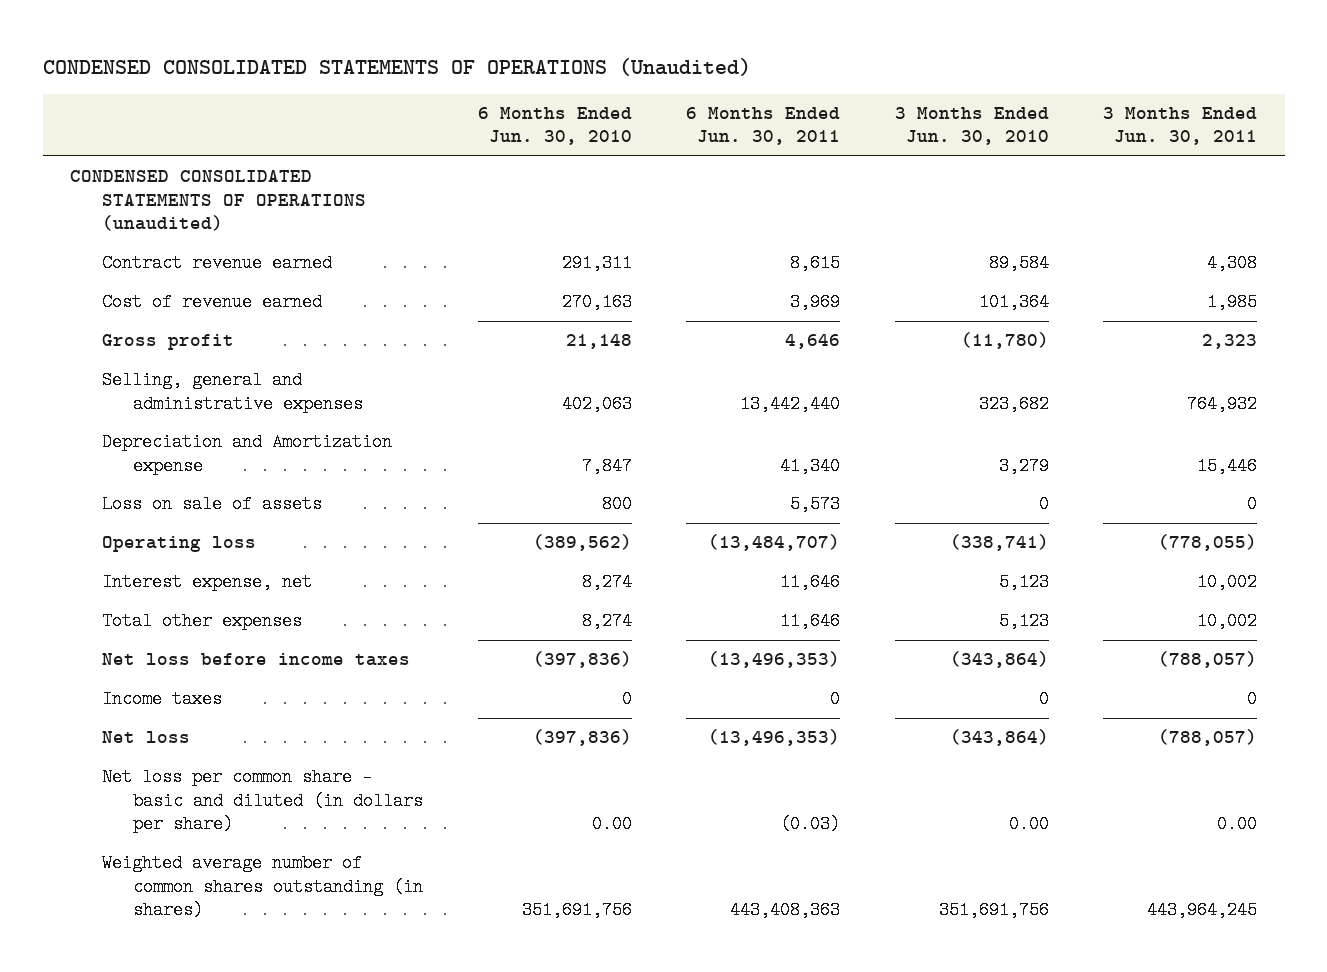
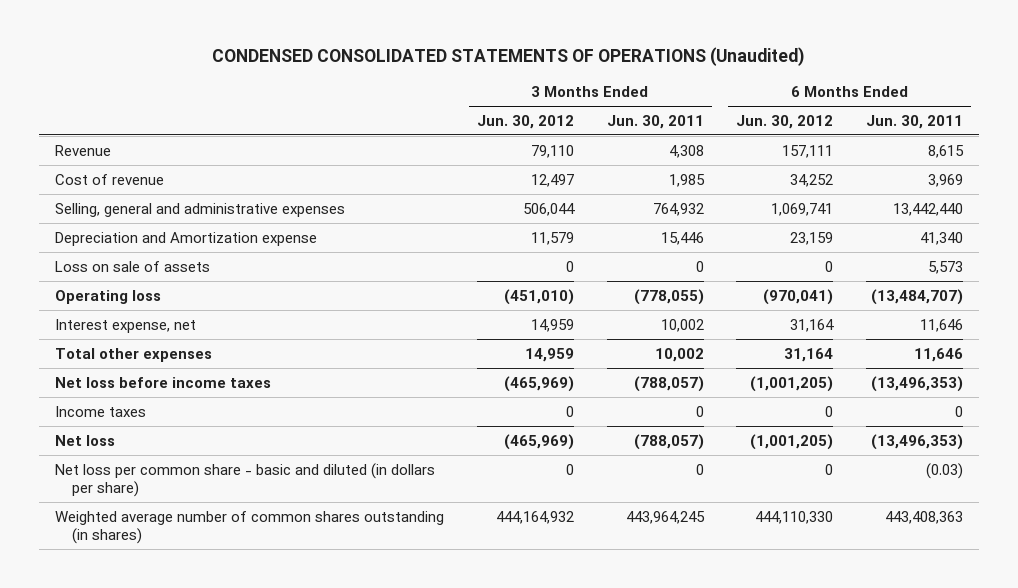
[477,106,632,146] 6 Months Ended Jun. 30, 2010 -> none
[894,106,1049,146] 3 Months Ended Jun. 30, 2010 -> none
none -> [476,114,574,129] Jun. 30, 2012
none -> [736,114,834,129] Jun. 30, 2012
[69,170,366,232] CONDENSED CONSOLIDATED STATEMENTS OF OPERATIONS (unaudited) -> none
[101,334,234,351] Gross profit -> none
[101,254,332,273] Contract revenue earned -> [55,144,112,156] Revenue
[101,293,322,312] Cost of revenue earned -> [55,173,165,185] Cost of revenue
[1217,815,1258,834] 0.00 -> [695,463,704,475] 0

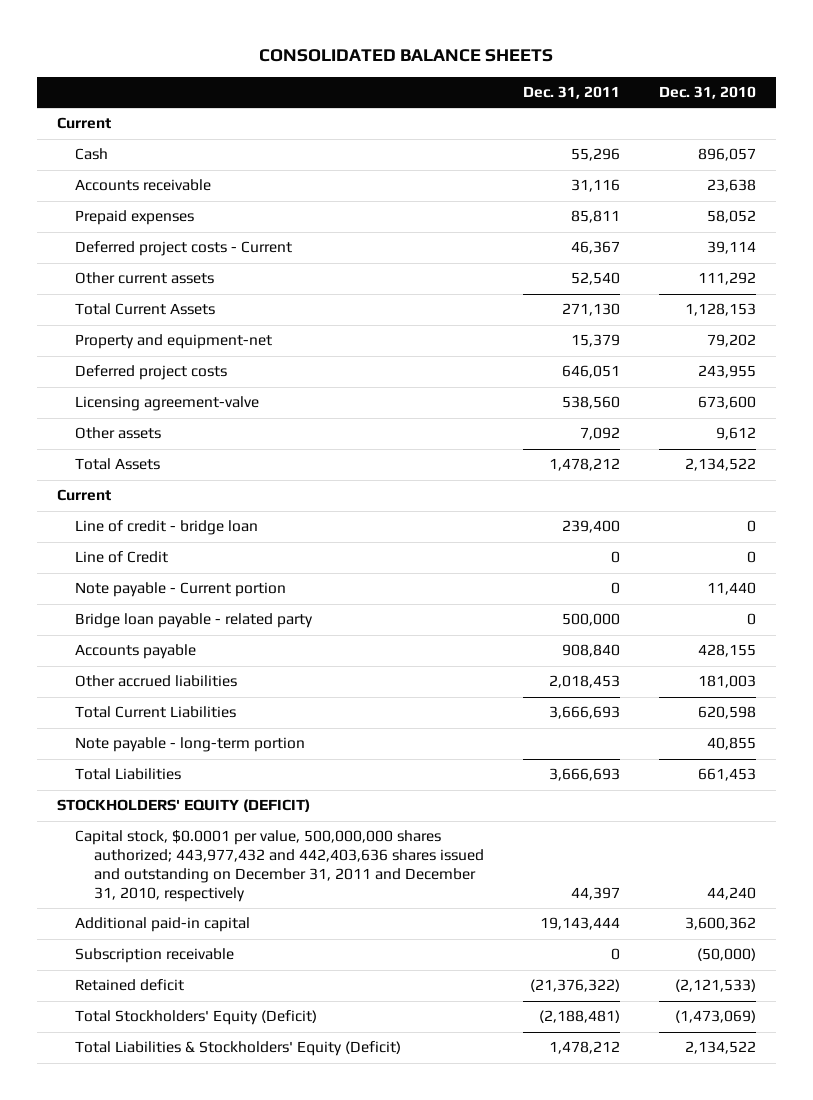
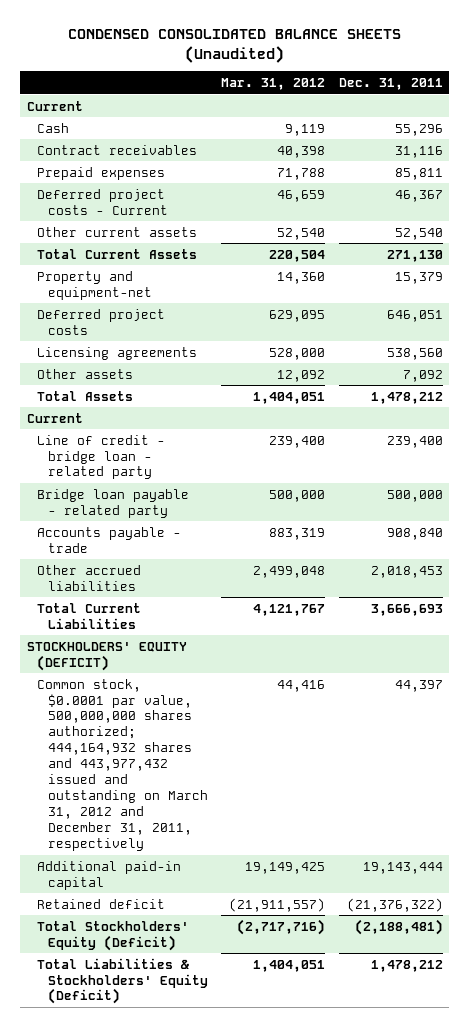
[259,49,554,63] CONSOLIDATED BALANCE SHEETS -> [67,29,401,63] CONDENSED CONSOLIDATED BALANCE SHEETS (Unaudited)
[659,86,757,100] Dec. 31, 2010 -> none
none -> [221,77,326,90] Mar. 31, 2012
[75,179,212,192] Accounts receivable -> [37,144,198,155] Contract receivables
[75,396,260,412] Licensing agreement-valve -> [37,346,198,360] Licensing agreements
[75,551,169,564] Line of Credit -> none
[75,582,287,598] Note payable - Current portion -> none
[75,520,259,536] Line of credit - bridge loan -> [37,434,166,480] Line of credit - bridge loan - related party
[75,644,197,660] Accounts payable -> [37,526,182,553] Accounts payable - trade
[75,737,306,753] Note payable - long-term portion -> none
[75,768,182,781] Total Liabilities -> none
[75,830,485,903] Capital stock, $0.0001 per value, 500,000,000 shares authorized; 443,977,432 and 442,403,636 shares issued and outstanding on December 31, 2011 and December 31, 2010, respectively -> [37,678,208,852] Common stock, $0.0001 par value, 500,000,000 shares authorized; 444,164,932 shares and 443,977,432 issued and outstanding on March 31, 2012 and December 31, 2011, respectively
[75,948,235,964] Subscription receivable -> none

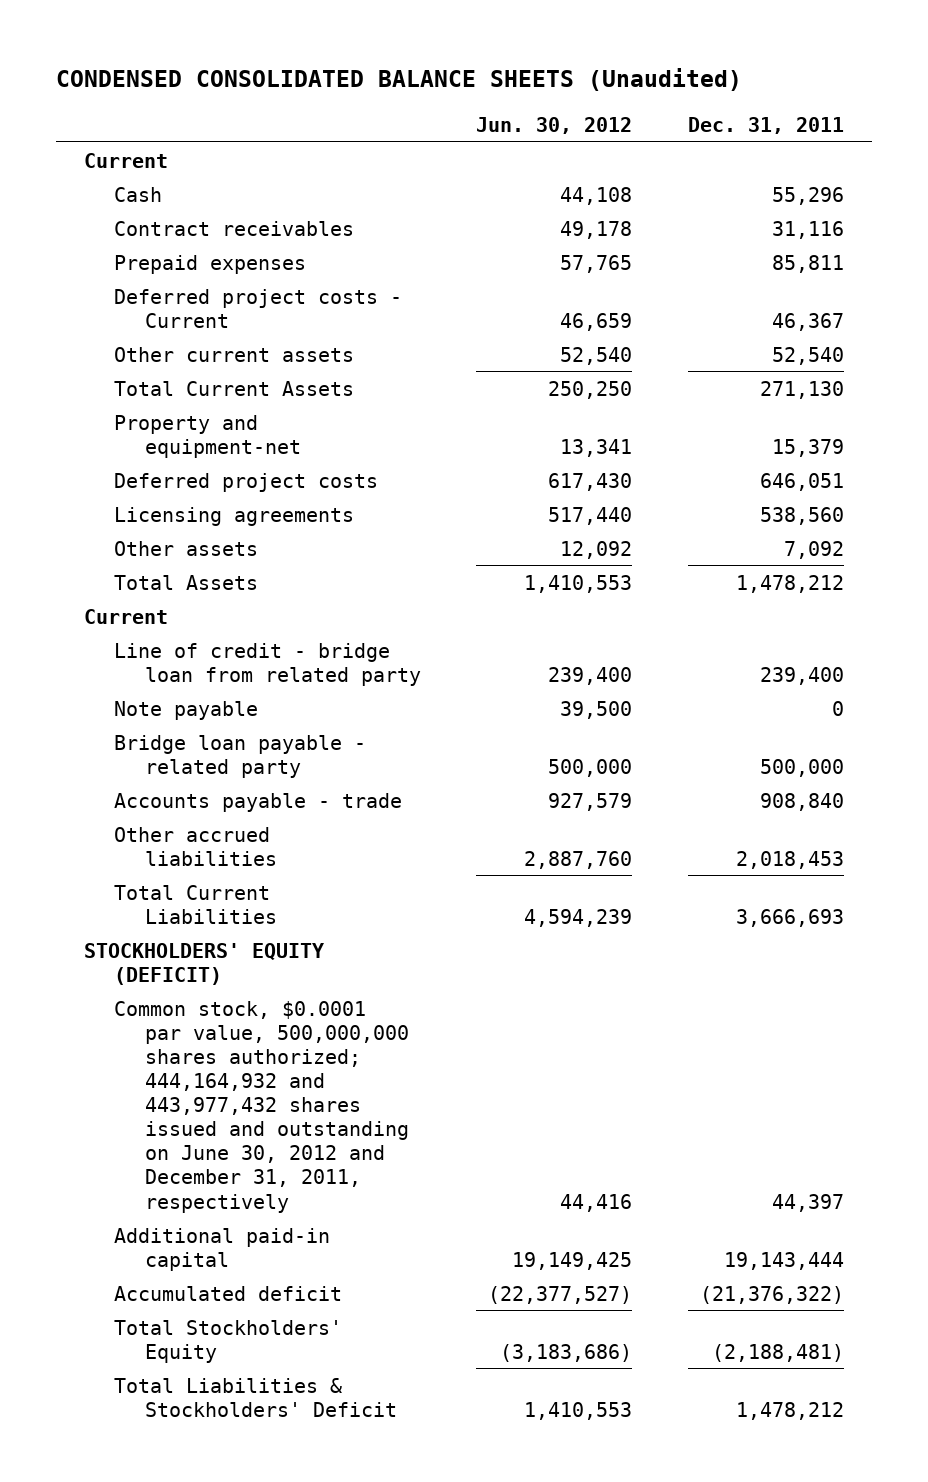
[221,77,326,90] Mar. 31, 2012 -> none
none -> [476,116,633,134] Jun. 30, 2012
[37,434,166,480] Line of credit - bridge loan - related party -> [114,642,421,686] Line of credit - bridge loan from related party
none -> [114,700,259,720] Note payable
[37,678,208,852] Common stock, $0.0001 par value, 500,000,000 shares authorized; 444,164,932 shares and 443,977,432 issued and outstanding on March 31, 2012 and December 31, 2011, respectively -> [114,1000,409,1213] Common stock, $0.0001 par value, 500,000,000 shares authorized; 444,164,932 and 443,977,432 shares issued and outstanding on June 30, 2012 and December 31, 2011, respectively
[37,898,166,909] Retained deficit -> [114,1285,343,1301] Accumulated deficit
[37,920,190,951] Total Stockholders' Equity (Deficit) -> [114,1319,343,1363] Total Stockholders' Equity
[37,957,208,1005] Total Liabilities & Stockholders' Equity (Deficit) -> [114,1377,397,1417] Total Liabilities & Stockholders' Deficit

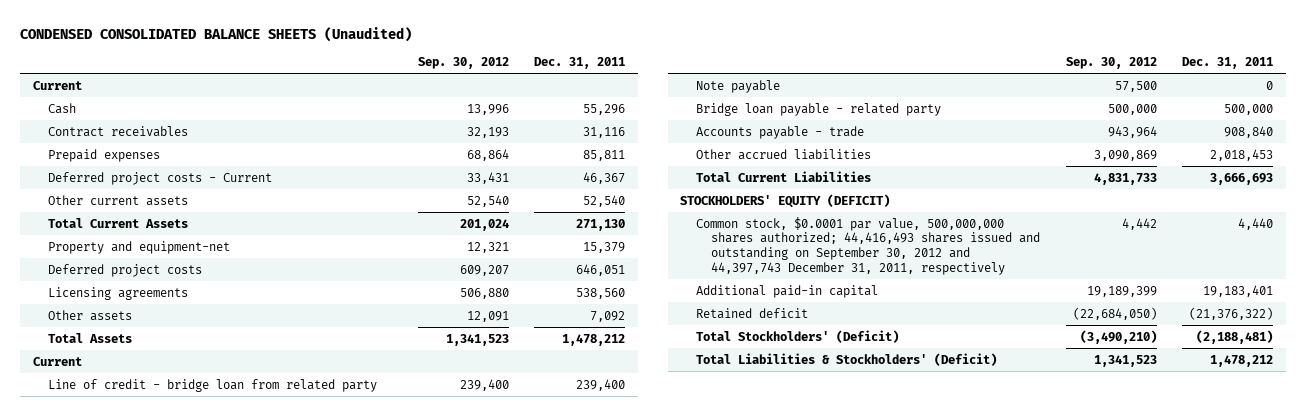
[476,116,633,134] Jun. 30, 2012 -> none
none -> [418,57,510,70] Sep. 30, 2012
[114,1000,409,1213] Common stock, $0.0001 par value, 500,000,000 shares authorized; 444,164,932 and 443,977,432 shares issued and outstanding on June 30, 2012 and December 31, 2011, respectively -> [695,216,1041,275] Common stock, $0.0001 par value, 500,000,000 shares authorized; 44,416,493 shares issued and outstanding on September 30, 2012 and 44,397,743 December 31, 2011, respectively
[771,1193,844,1212] 44,397 -> [1237,217,1273,230] 4,440
[723,1251,844,1270] 19,143,444 -> [1202,284,1273,297] 19,183,401
[114,1285,343,1301] Accumulated deficit -> [695,307,808,319] Retained deficit
[114,1319,343,1363] Total Stockholders' Equity -> [695,329,899,343] Total Stockholders' (Deficit)
[114,1377,397,1417] Total Liabilities & Stockholders' Deficit -> [695,352,997,366] Total Liabilities & Stockholders' (Deficit)

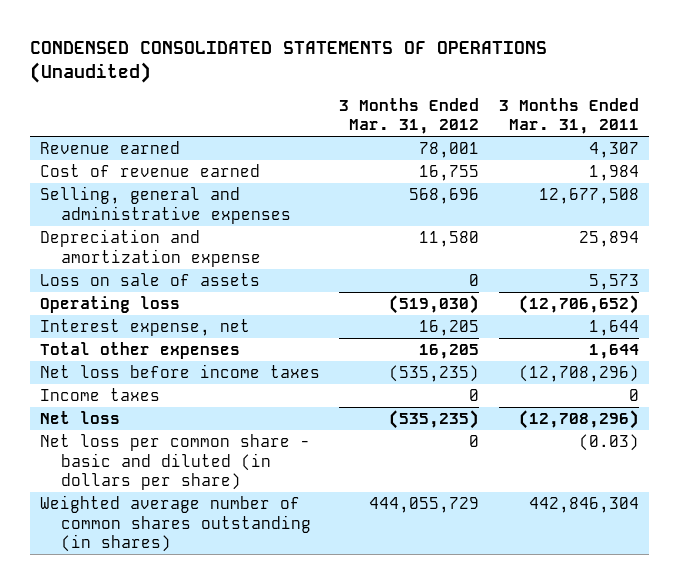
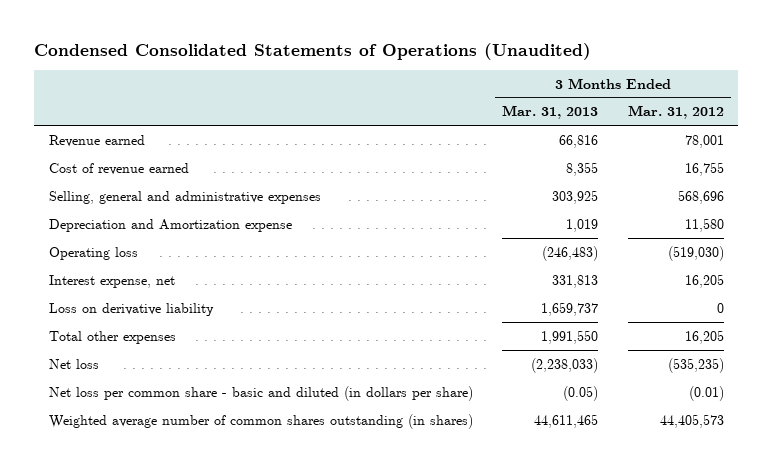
[29,40,547,84] CONDENSED CONSOLIDATED STATEMENTS OF OPERATIONS (Unaudited) -> [33,42,591,60] Condensed Consolidated Statements of Operations (Unaudited)
[499,97,640,135] 3 Months Ended Mar. 31, 2011 -> none
none -> [502,105,599,120] Mar. 31, 2013
[39,273,260,287] Loss on sale of assets -> none
[39,229,262,267] Depreciation and amortization expense -> [48,218,292,232] Depreciation and Amortization expense
none -> [48,302,214,316] Loss on derivative liability
[39,364,320,379] Net loss before income taxes -> none
[39,388,160,402] Income taxes -> none
[469,435,480,448] 0 -> [688,385,724,401] (0.01)
[369,497,480,514] 444,055,729 -> [659,413,724,428] 44,405,573

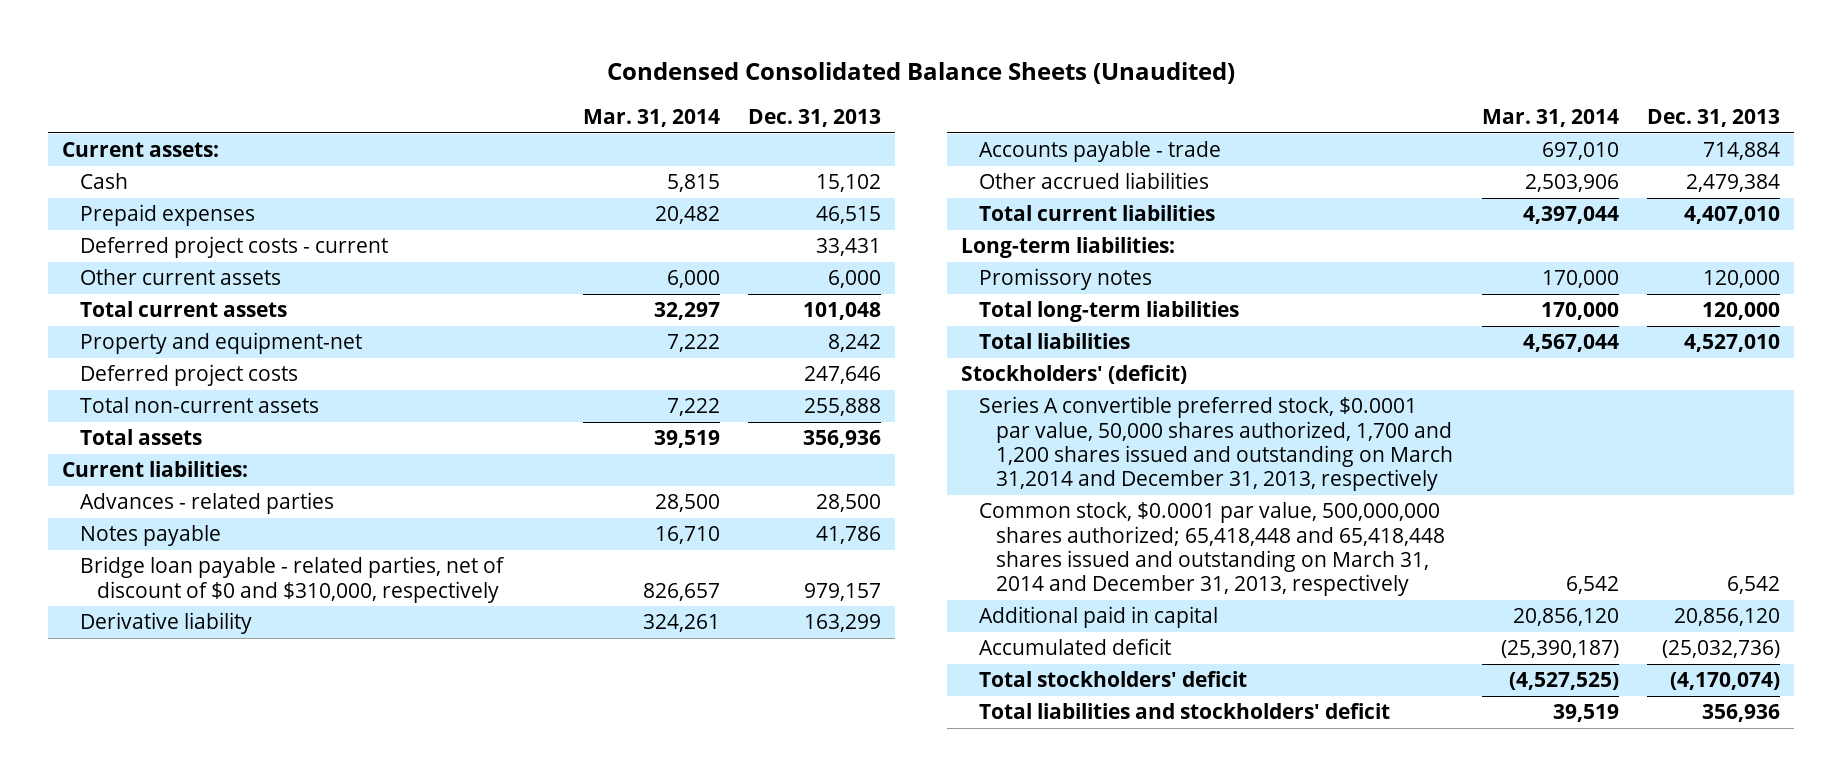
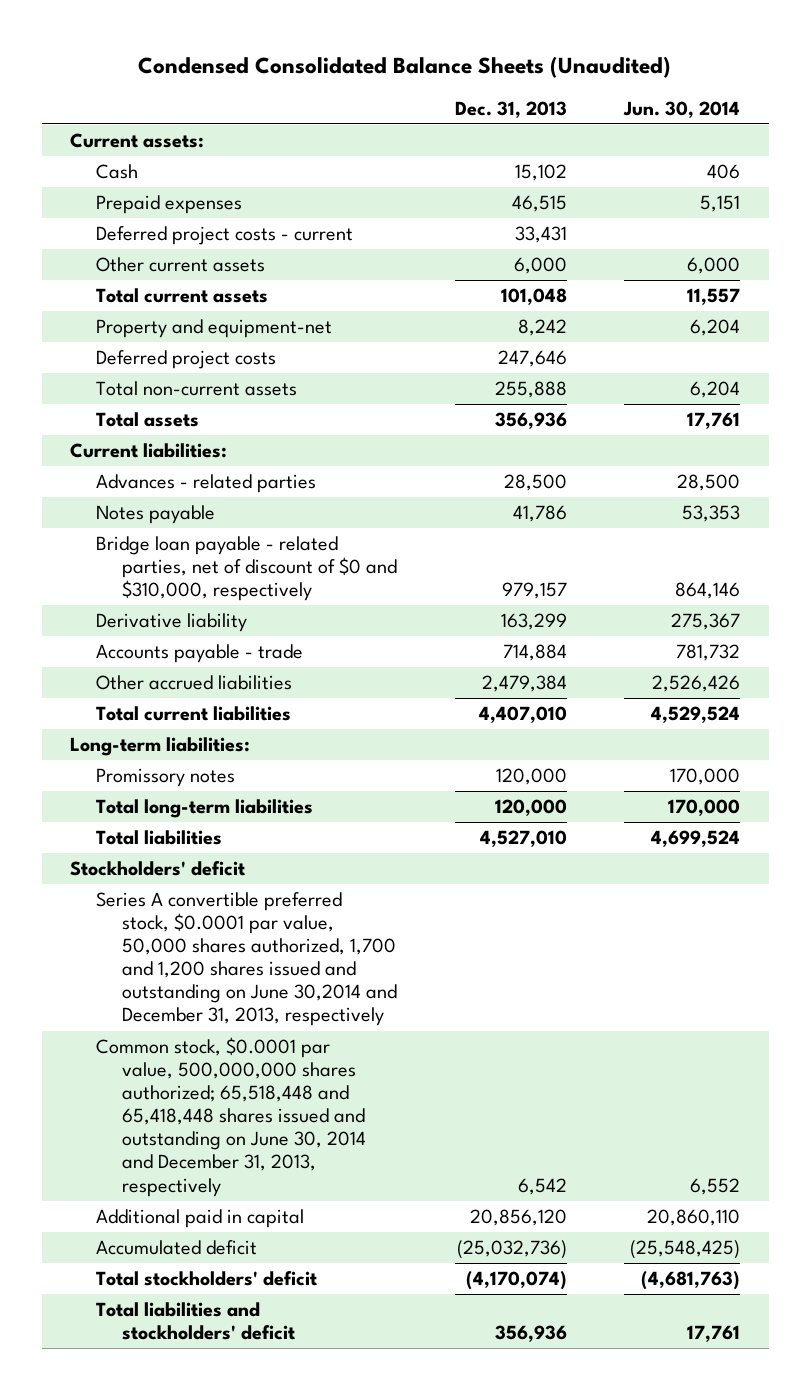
[582,109,720,128] Mar. 31, 2014 -> none
none -> [623,100,741,118] Jun. 30, 2014
[960,365,1187,385] Stockholders' (deficit) -> [70,861,246,877] Stockholders' deficit
[978,396,1454,492] Series A convertible preferred stock, $0.0001 par value, 50,000 shares authorized, 1,700 and 1,200 shares issued and outstanding on March 31,2014 and December 31, 2013, respectively -> [96,892,398,1027] Series A convertible preferred stock, $0.0001 par value, 50,000 shares authorized, 1,700 and 1,200 shares issued and outstanding on June 30,2014 and December 31, 2013, respectively
[978,502,1446,597] Common stock, $0.0001 par value, 500,000,000 shares authorized; 65,418,448 and 65,418,448 shares issued and outstanding on March 31, 2014 and December 31, 2013, respectively -> [96,1037,367,1197] Common stock, $0.0001 par value, 500,000,000 shares authorized; 65,518,448 and 65,418,448 shares issued and outstanding on June 30, 2014 and December 31, 2013, respectively

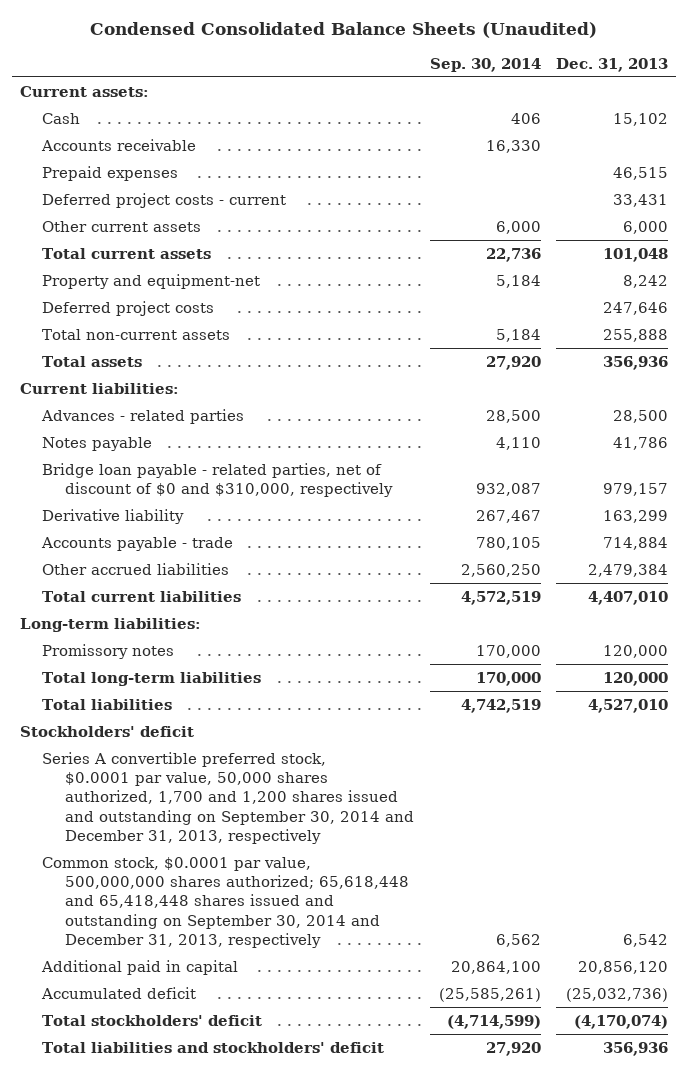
[623,100,741,118] Jun. 30, 2014 -> none
none -> [429,57,541,72] Sep. 30, 2014
none -> [41,138,197,151] Accounts receivable
[96,892,398,1027] Series A convertible preferred stock, $0.0001 par value, 50,000 shares authorized, 1,700 and 1,200 shares issued and outstanding on June 30,2014 and December 31, 2013, respectively -> [42,751,415,844] Series A convertible preferred stock, $0.0001 par value, 50,000 shares authorized, 1,700 and 1,200 shares issued and outstanding on September 30, 2014 and December 31, 2013, respectively
[96,1037,367,1197] Common stock, $0.0001 par value, 500,000,000 shares authorized; 65,518,448 and 65,418,448 shares issued and outstanding on June 30, 2014 and December 31, 2013, respectively -> [42,856,410,948] Common stock, $0.0001 par value, 500,000,000 shares authorized; 65,618,448 and 65,418,448 shares issued and outstanding on September 30, 2014 and December 31, 2013, respectively

